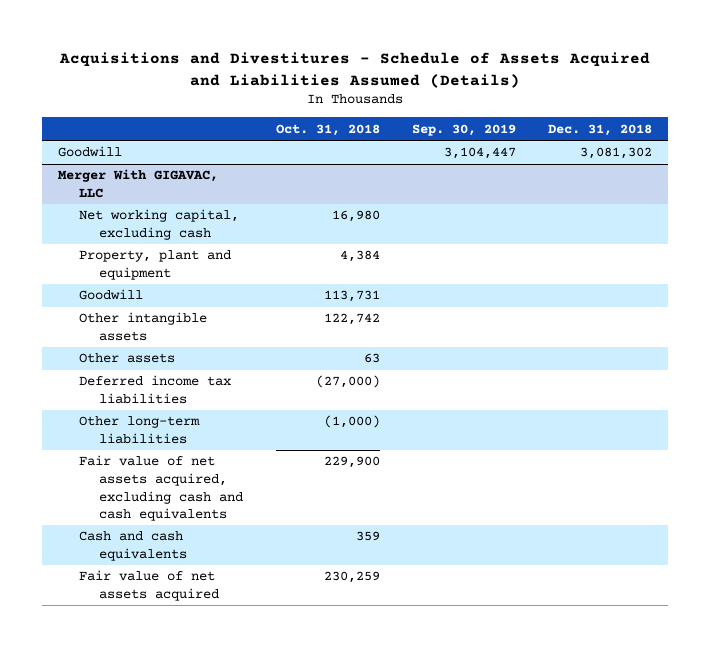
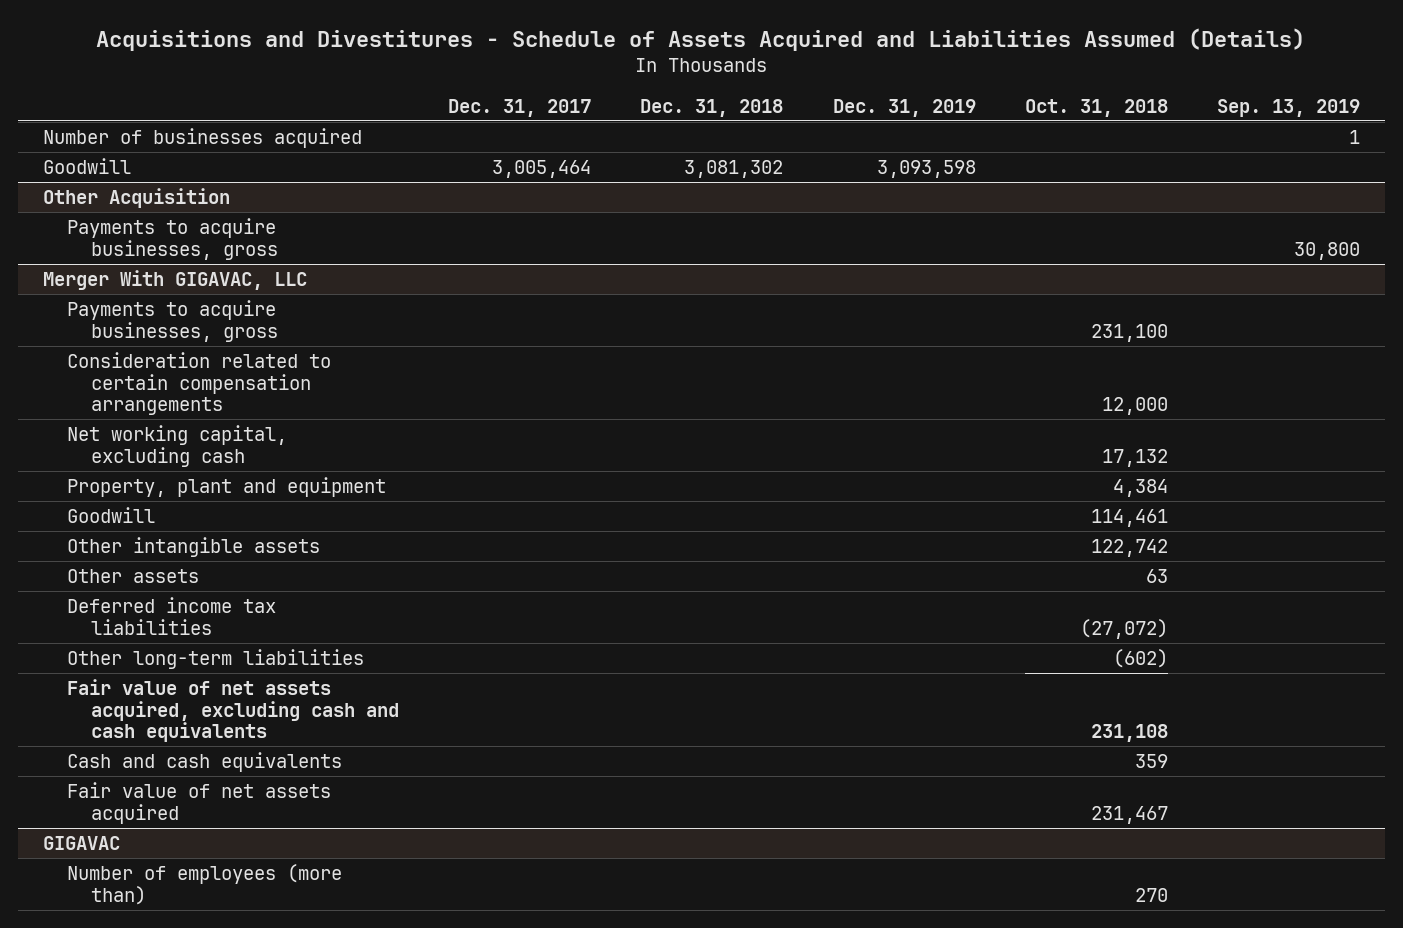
[411,123,516,136] Sep. 30, 2019 -> none
none -> [447,98,591,117] Dec. 31, 2017
none -> [832,98,976,117] Dec. 31, 2019
none -> [1217,98,1361,117] Sep. 13, 2019
none -> [42,127,362,148] Number of businesses acquired
none -> [42,187,230,208] Other Acquisition
none -> [66,217,278,260] Payments to acquire businesses, gross
none -> [66,299,278,342] Payments to acquire businesses, gross
none -> [66,351,331,416] Consideration related to certain compensation arrangements
[331,210,380,223] 16,980 -> [1101,448,1168,467] 17,132
[323,290,380,303] 113,731 -> [1090,508,1168,527] 114,461
[315,375,380,389] (27,000) -> [1079,618,1168,639] (27,072)
[323,415,380,429] (1,000) -> [1112,648,1168,668] (602)
[323,456,380,469] 229,900 -> [1090,724,1168,743] 231,108
[323,571,380,584] 230,259 -> [1090,805,1168,824] 231,467
none -> [42,835,120,850] GIGAVAC
none -> [66,863,342,905] Number of employees (more than)

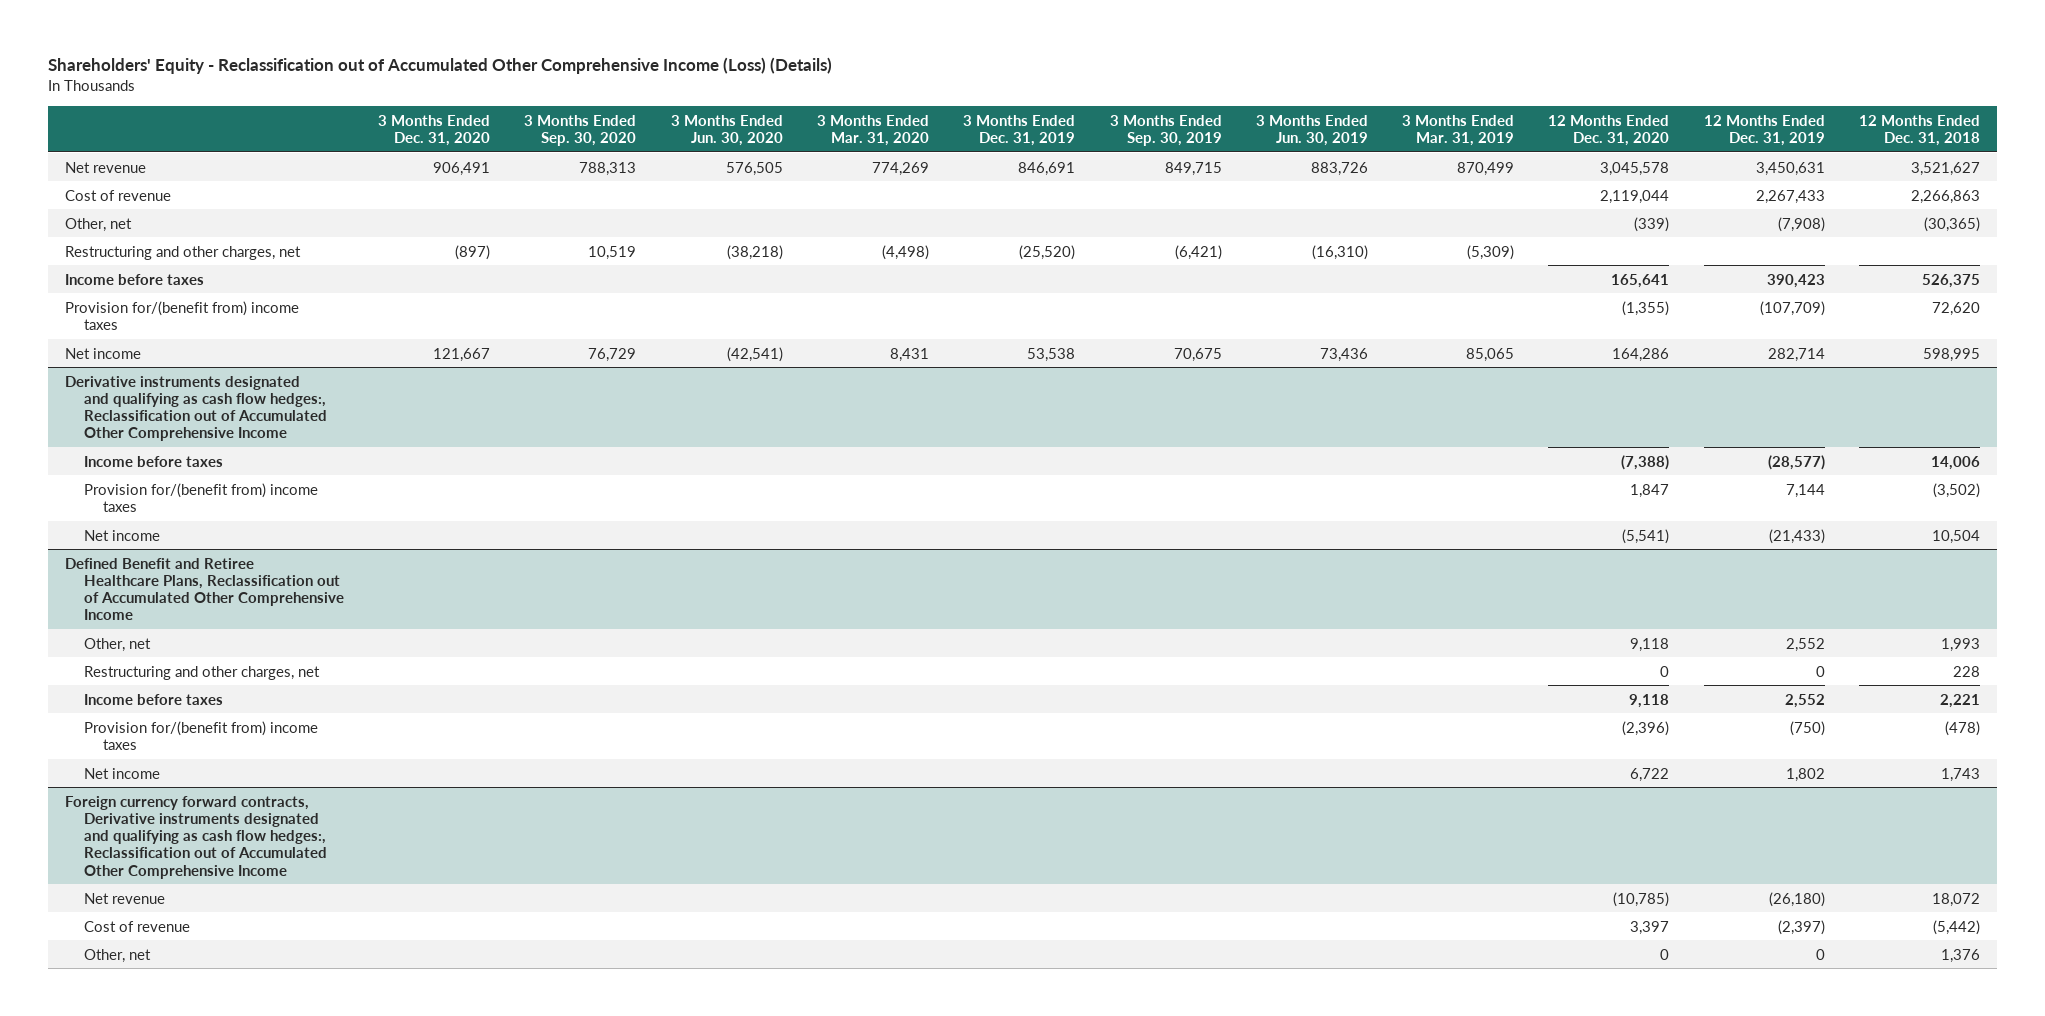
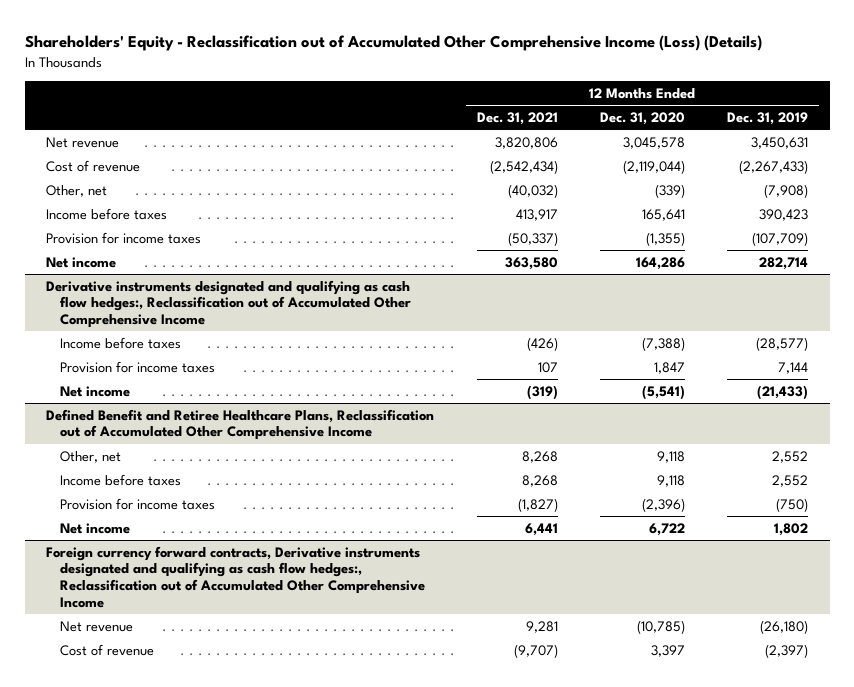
[378,114,491,147] 3 Months Ended Dec. 31, 2020 -> none
[524,114,637,147] 3 Months Ended Sep. 30, 2020 -> none
[670,114,783,147] 3 Months Ended Jun. 30, 2020 -> none
[817,114,930,147] 3 Months Ended Mar. 31, 2020 -> none
[963,114,1076,147] 3 Months Ended Dec. 31, 2019 -> none
[1109,114,1222,147] 3 Months Ended Sep. 30, 2019 -> none
[1255,114,1368,147] 3 Months Ended Jun. 30, 2019 -> none
[1402,114,1515,147] 3 Months Ended Mar. 31, 2019 -> none
[1858,114,1980,147] 12 Months Ended Dec. 31, 2018 -> none
none -> [476,112,558,126] Dec. 31, 2021
[1600,189,1670,204] 2,119,044 -> [622,159,685,174] (2,119,044)
[1755,189,1825,204] 2,267,433 -> [739,159,809,174] (2,267,433)
[65,245,302,260] Restructuring and other charges, net -> none
[65,300,300,330] Provision for/(benefit from) income taxes -> [46,231,202,244] Provision for income taxes
[83,482,318,512] Provision for/(benefit from) income taxes -> [60,360,216,373] Provision for income taxes
[83,665,320,680] Restructuring and other charges, net -> none
[83,720,318,750] Provision for/(benefit from) income taxes -> [60,497,216,510] Provision for income taxes
[83,948,151,963] Other, net -> none

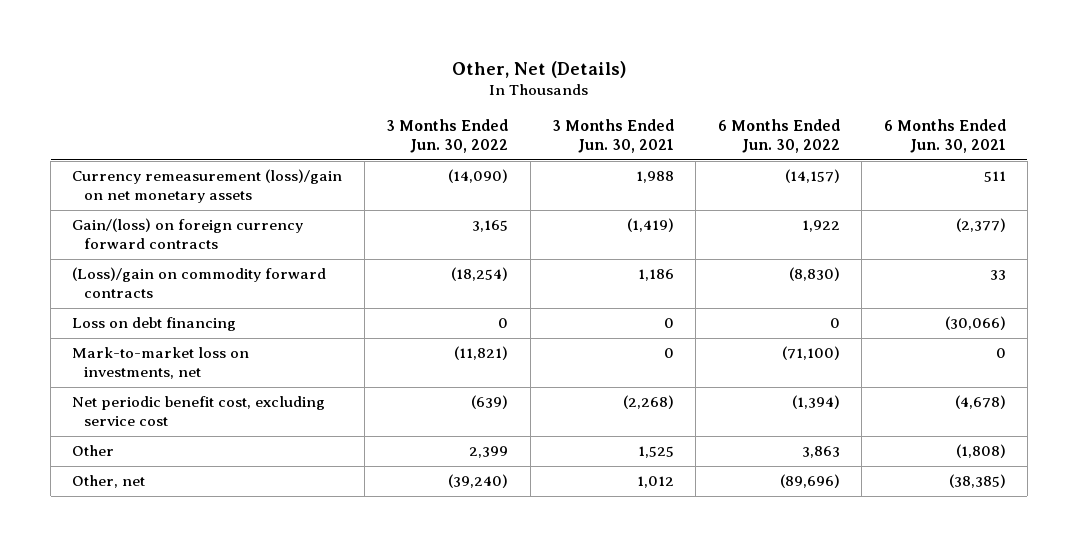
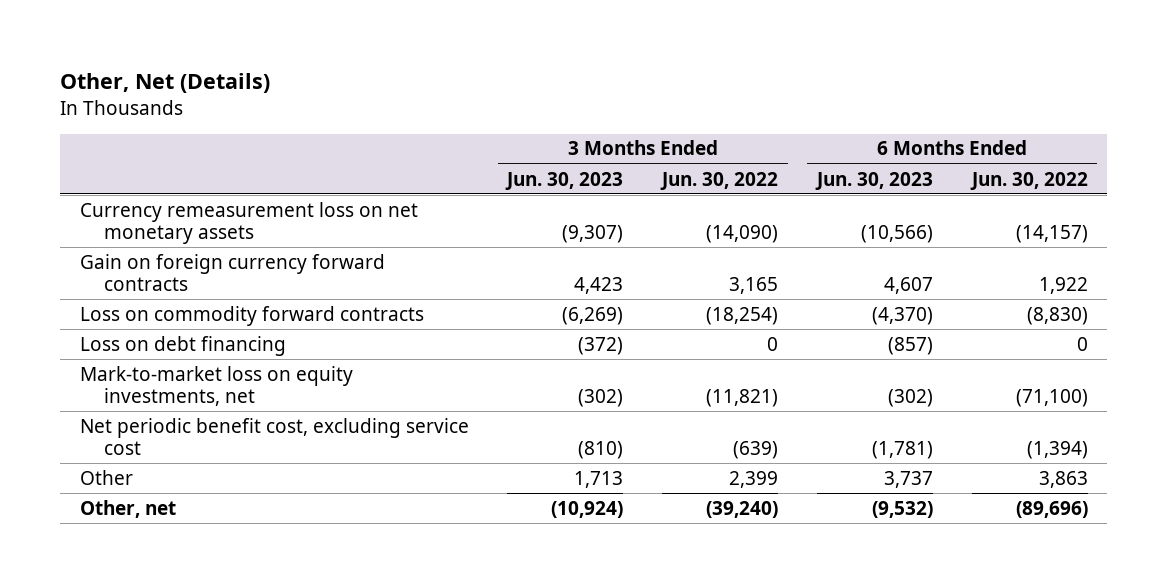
[552,119,675,153] 3 Months Ended Jun. 30, 2021 -> none
[883,119,1006,153] 6 Months Ended Jun. 30, 2021 -> none
none -> [505,171,624,190] Jun. 30, 2023
none -> [815,171,934,190] Jun. 30, 2023
[72,169,343,203] Currency remeasurement (loss)/gain on net monetary assets -> [79,201,418,244] Currency remeasurement loss on net monetary assets
[72,218,304,249] Gain/(loss) on foreign currency forward contracts -> [79,253,385,291] Gain on foreign currency forward contracts
[72,267,327,298] (Loss)/gain on commodity forward contracts -> [79,305,424,326] Loss on commodity forward contracts
[72,347,250,379] Mark-to-market loss on investments, net -> [79,365,353,406] Mark-to-market loss on equity investments, net

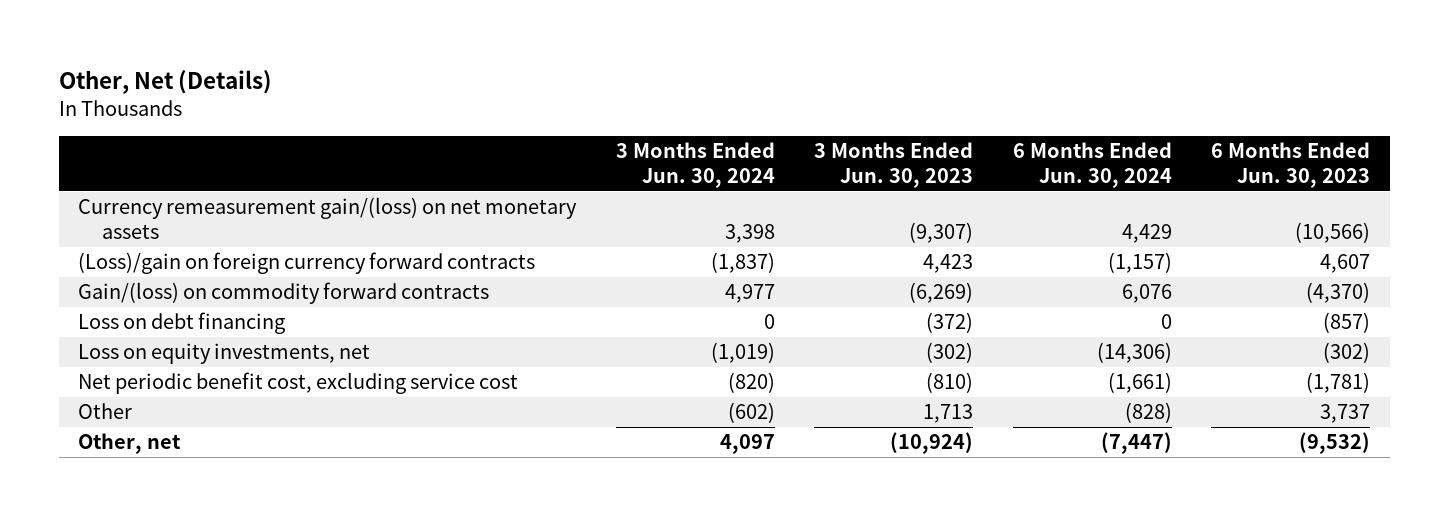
[660,171,779,190] Jun. 30, 2022 -> none
[969,171,1088,190] Jun. 30, 2022 -> none
none -> [615,142,775,189] 3 Months Ended Jun. 30, 2024
none -> [1012,142,1172,189] 6 Months Ended Jun. 30, 2024
[79,201,418,244] Currency remeasurement loss on net monetary assets -> [78,197,578,240] Currency remeasurement gain/(loss) on net monetary assets
[79,253,385,291] Gain on foreign currency forward contracts -> [78,252,536,275] (Loss)/gain on foreign currency forward contracts
[79,305,424,326] Loss on commodity forward contracts -> [78,282,490,305] Gain/(loss) on commodity forward contracts
[79,365,353,406] Mark-to-market loss on equity investments, net -> [78,343,371,365] Loss on equity investments, net

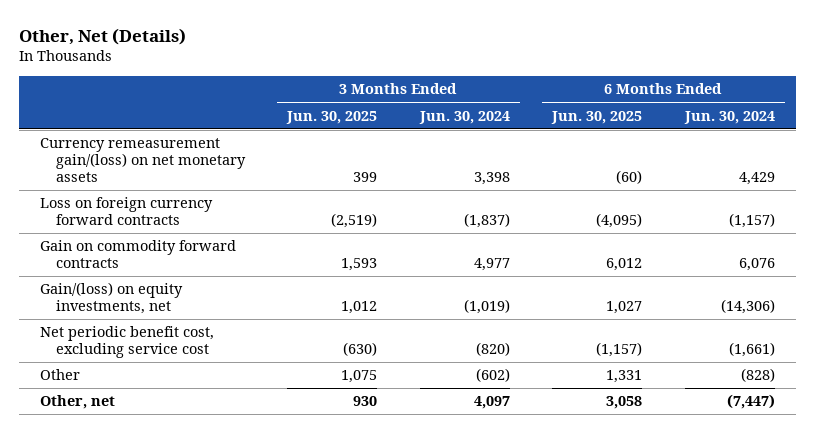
[814,142,974,189] 3 Months Ended Jun. 30, 2023 -> none
[1210,142,1370,189] 6 Months Ended Jun. 30, 2023 -> none
none -> [286,110,378,124] Jun. 30, 2025
none -> [551,110,643,124] Jun. 30, 2025
[78,312,286,335] Loss on debt financing -> none
[78,252,536,275] (Loss)/gain on foreign currency forward contracts -> [40,197,214,226] Loss on foreign currency forward contracts
[78,282,490,305] Gain/(loss) on commodity forward contracts -> [40,240,237,269] Gain on commodity forward contracts
[78,343,371,365] Loss on equity investments, net -> [40,282,184,315] Gain/(loss) on equity investments, net

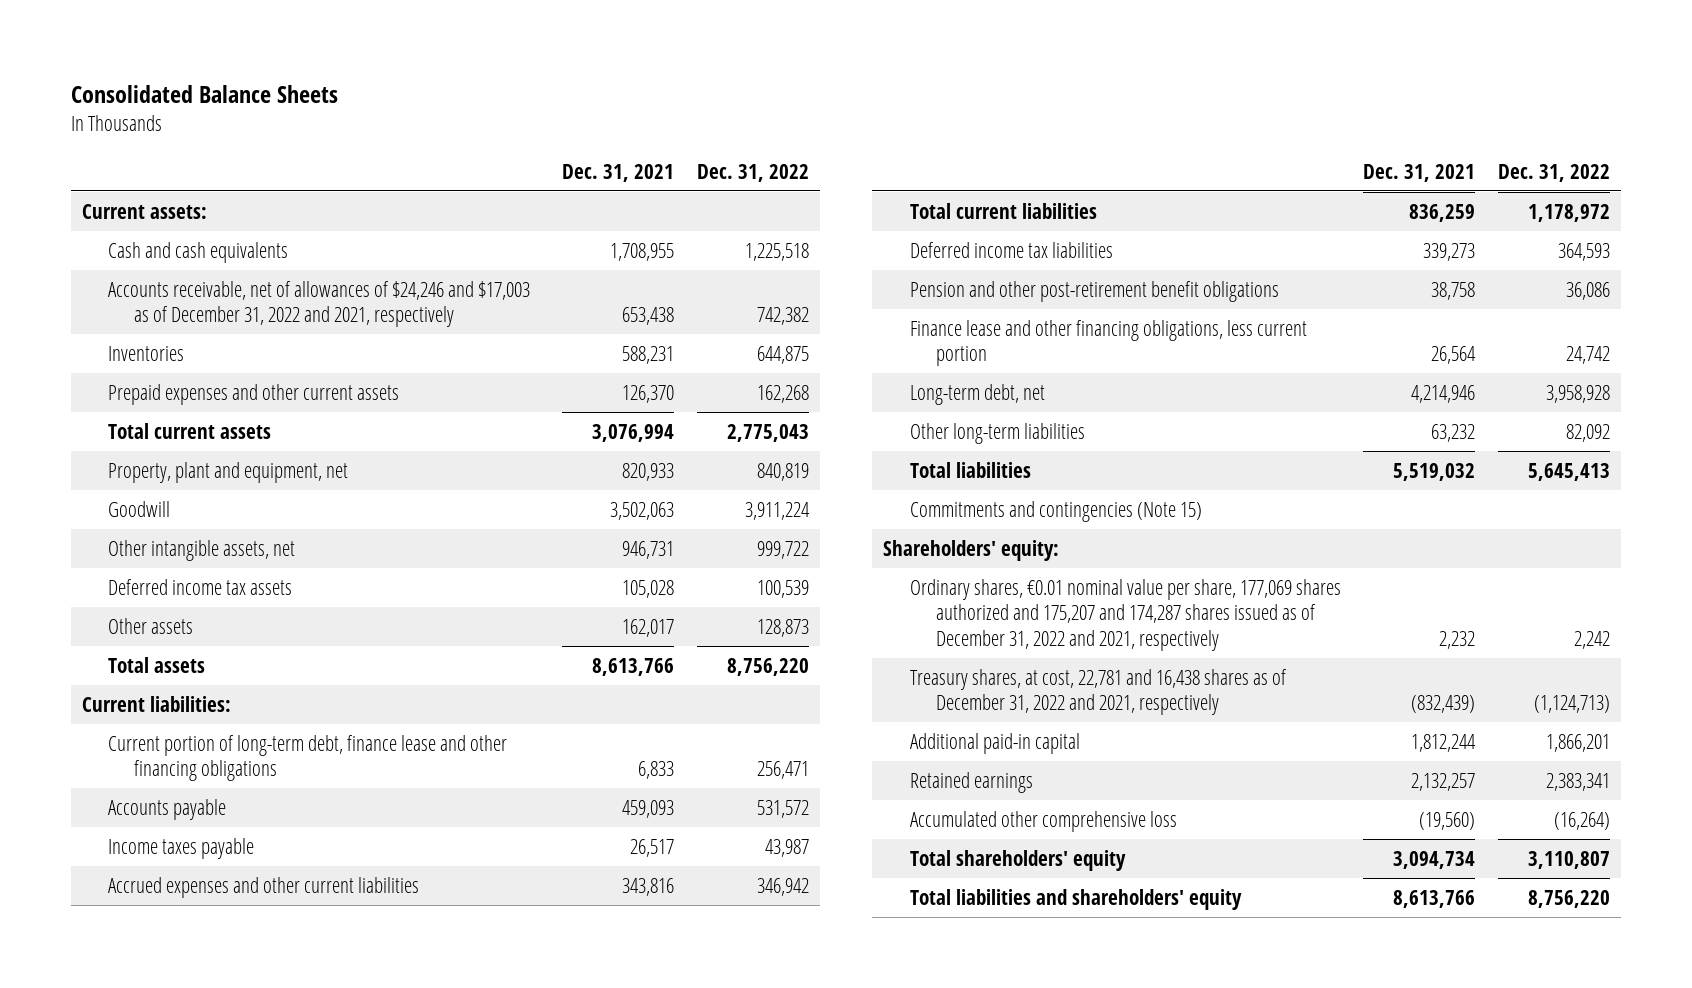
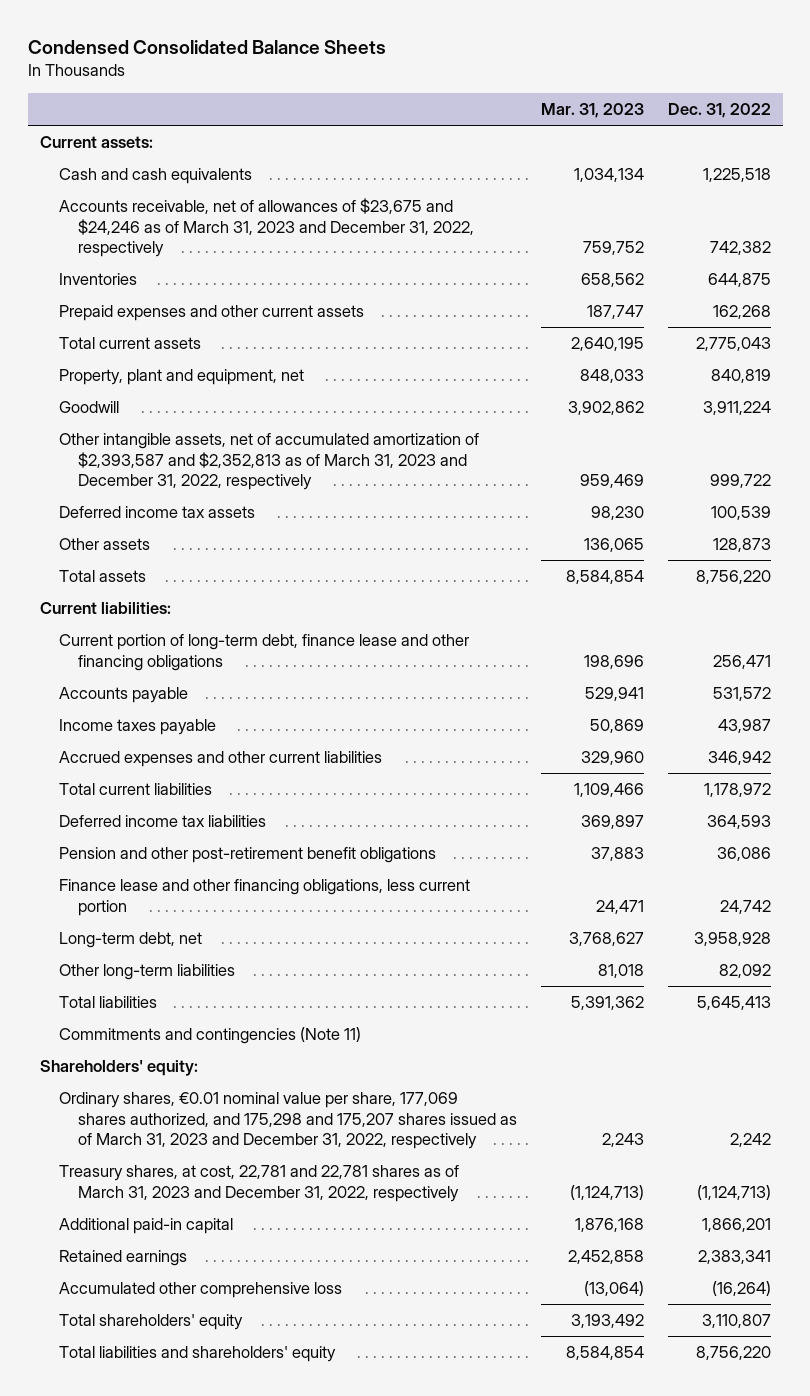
[70,84,338,103] Consolidated Balance Sheets -> [27,39,386,54] Condensed Consolidated Balance Sheets
[561,163,674,182] Dec. 31, 2021 -> none
none -> [541,103,645,119] Mar. 31, 2023
[108,280,531,328] Accounts receivable, net of allowances of $24,246 and $17,003 as of December 31, 2022 and 2021, respectively -> [59,198,475,258] Accounts receivable, net of allowances of $23,675 and $24,246 as of March 31, 2023 and December 31, 2022, respectively
[108,539,296,561] Other intangible assets, net -> [59,433,480,491] Other intangible assets, net of accumulated amortization of $2,393,587 and $2,352,813 as of March 31, 2023 and December 31, 2022, respectively
[909,500,1202,522] Commitments and contingencies (Note 15) -> [59,1027,362,1045] Commitments and contingencies (Note 11)
[909,578,1341,651] Ordinary shares, €0.01 nominal value per share, 177,069 shares authorized and 175,207 and 174,287 shares issued as of December 31, 2022 and 2021, respectively -> [59,1092,518,1150] Ordinary shares, €0.01 nominal value per share, 177,069 shares authorized, and 175,298 and 175,207 shares issued as of March 31, 2023 and December 31, 2022, respectively
[909,668,1287,716] Treasury shares, at cost, 22,781 and 16,438 shares as of December 31, 2022 and 2021, respectively -> [59,1165,460,1202] Treasury shares, at cost, 22,781 and 22,781 shares as of March 31, 2023 and December 31, 2022, respectively

